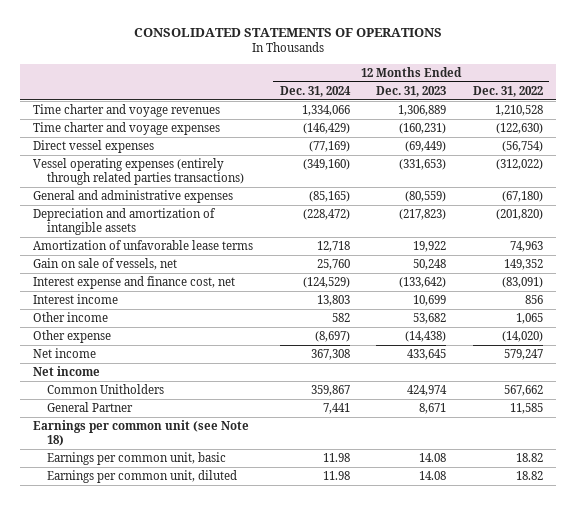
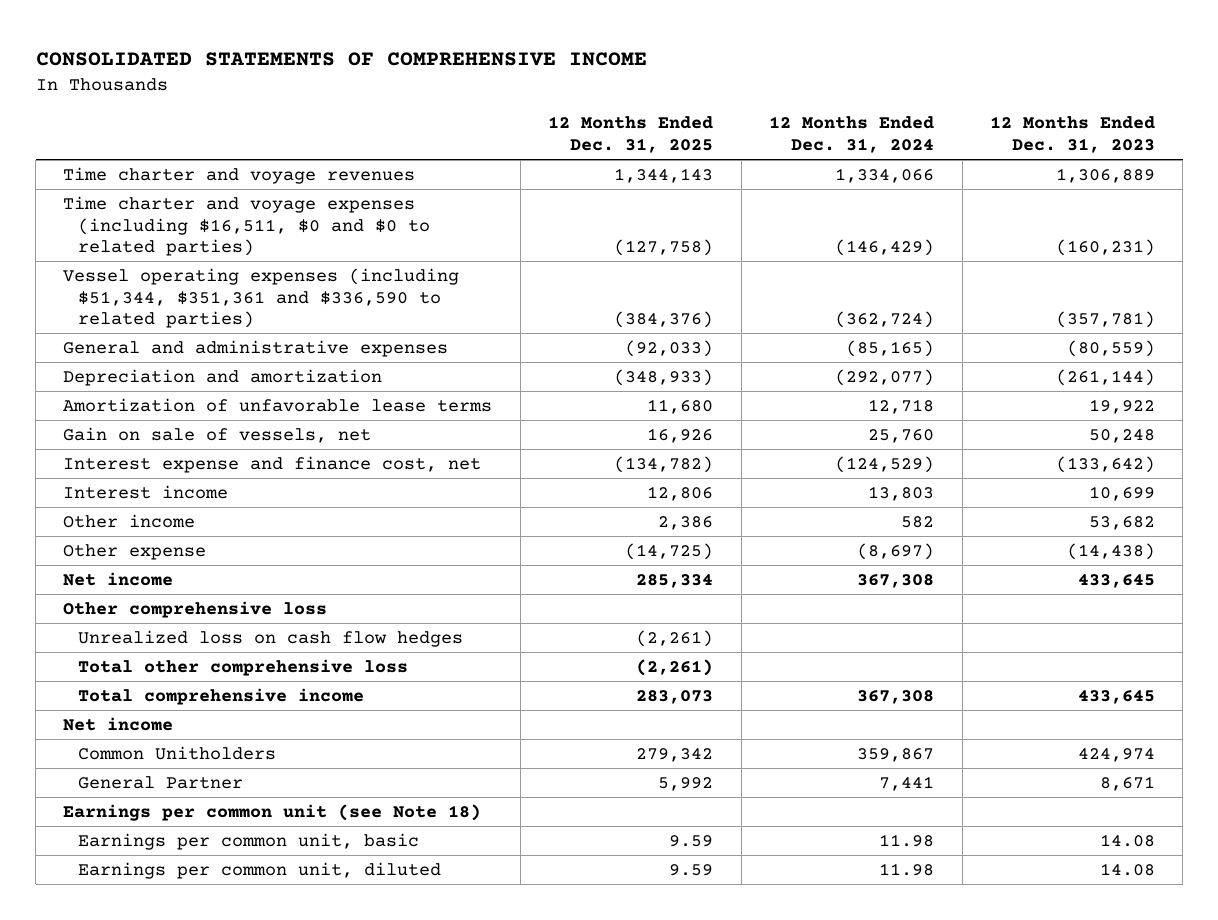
[133,28,442,38] CONSOLIDATED STATEMENTS OF OPERATIONS -> [35,51,647,66] CONSOLIDATED STATEMENTS OF COMPREHENSIVE INCOME
[472,85,543,97] Dec. 31, 2022 -> none
none -> [548,116,714,154] 12 Months Ended Dec. 31, 2025
[32,140,154,154] Direct vessel expenses -> none
[32,122,220,136] Time charter and voyage expenses -> [63,195,430,257] Time charter and voyage expenses (including $16,511, $0 and $0 to related parties)
[32,158,244,186] Vessel operating expenses (entirely through related parties transactions) -> [63,267,460,329] Vessel operating expenses (including $51,344, $351,361 and $336,590 to related parties)
[302,159,350,171] (349,160) -> [835,311,935,329] (362,724)
[399,159,447,171] (331,653) -> [1055,311,1155,329] (357,781)
[32,208,216,236] Depreciation and amortization of intangible assets -> [63,368,383,386] Depreciation and amortization
[302,209,350,221] (228,472) -> [835,368,935,386] (292,077)
[399,209,447,221] (217,823) -> [1055,368,1155,386] (261,144)
none -> [63,600,328,618] Other comprehensive loss
none -> [77,629,463,647] Unrealized loss on cash flow hedges
none -> [77,658,408,676] Total other comprehensive loss
none -> [77,687,364,705] Total comprehensive income

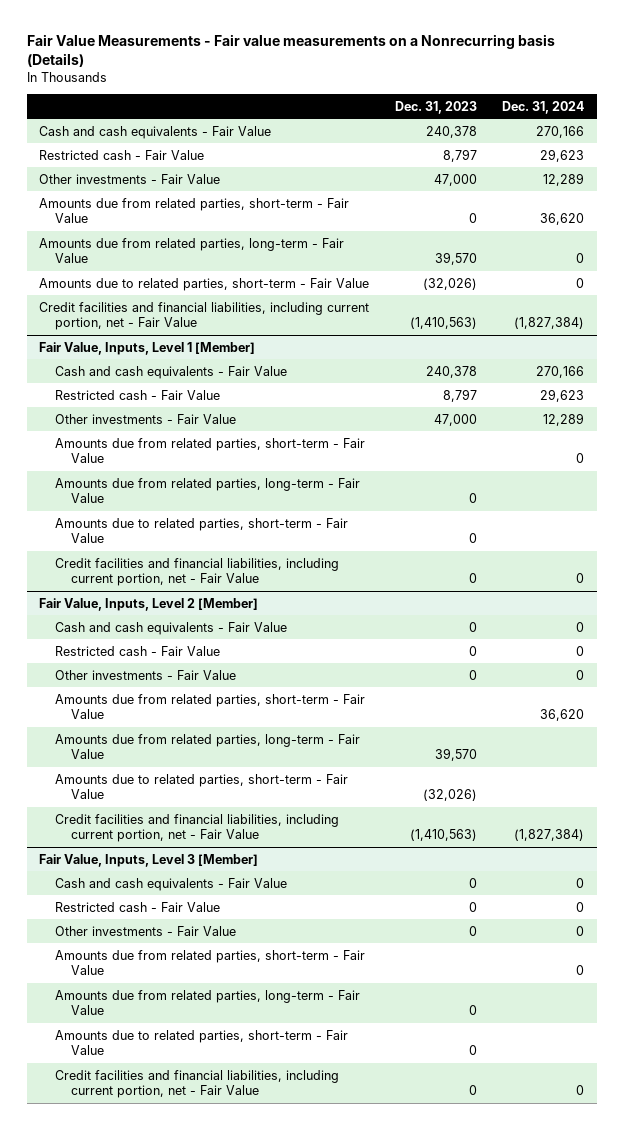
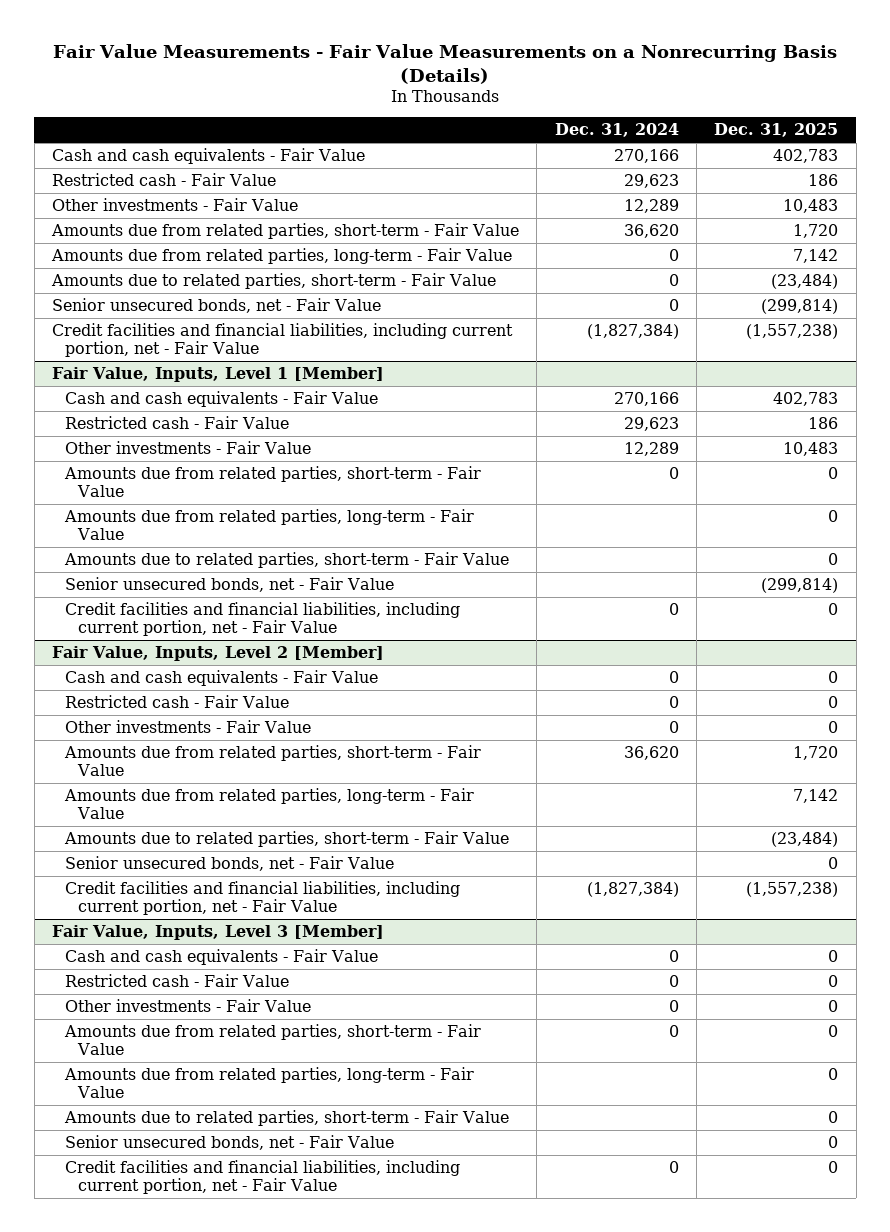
[26,33,555,68] Fair Value Measurements - Fair value measurements on a Nonrecurring basis (Details) -> [53,43,838,84] Fair Value Measurements - Fair Value Measurements on a Nonrecurring Basis (Details)
[394,100,477,114] Dec. 31, 2023 -> none
none -> [714,123,839,138] Dec. 31, 2025
none -> [51,297,381,313] Senior unsecured bonds, net - Fair Value
none -> [64,576,394,592] Senior unsecured bonds, net - Fair Value
none -> [64,855,394,871] Senior unsecured bonds, net - Fair Value
none -> [64,1134,394,1150] Senior unsecured bonds, net - Fair Value

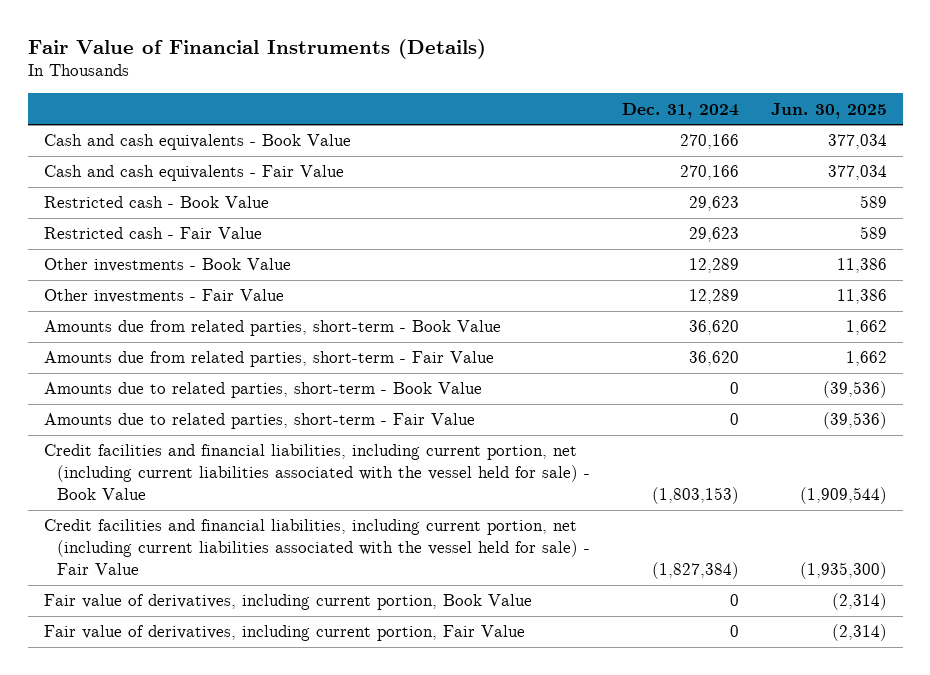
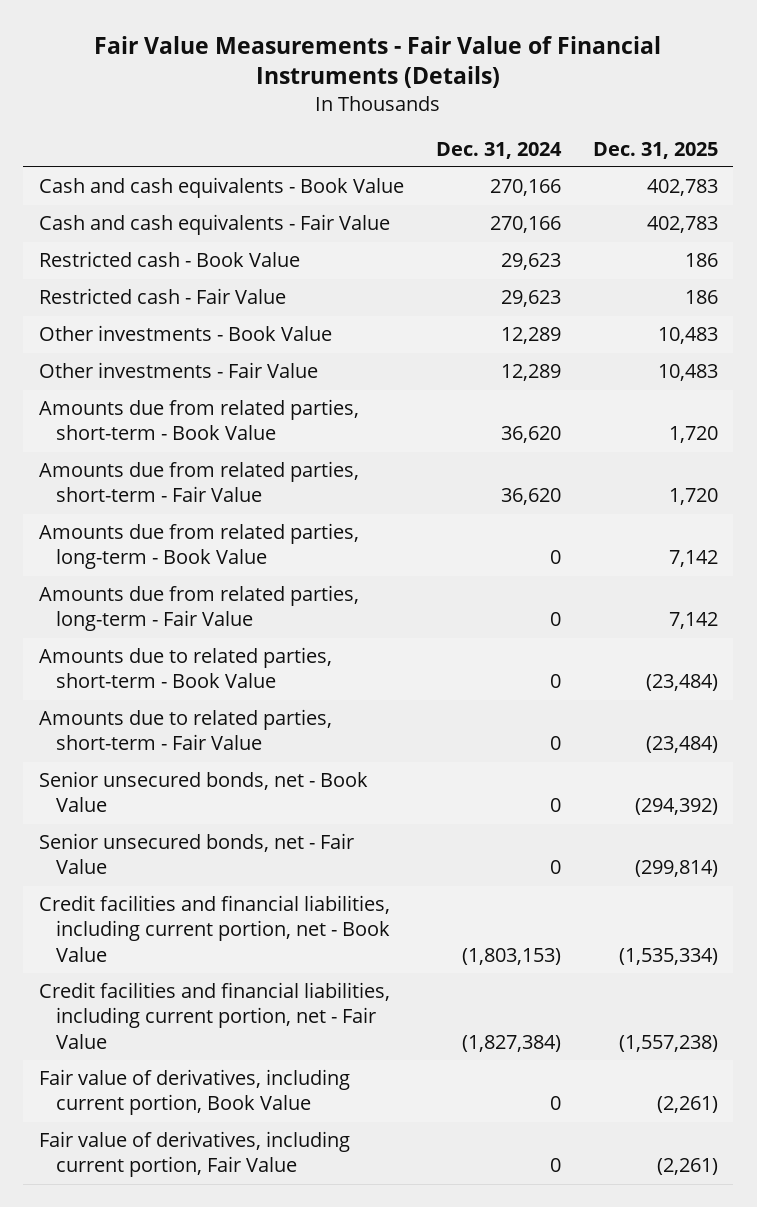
[27,38,486,59] Fair Value of Financial Instruments (Details) -> [94,35,662,89] Fair Value Measurements - Fair Value of Financial Instruments (Details)
[770,102,887,119] Jun. 30, 2025 -> none
none -> [592,141,718,159] Dec. 31, 2025
none -> [39,523,360,570] Amounts due from related parties, long-term - Book Value
none -> [39,585,360,632] Amounts due from related parties, long-term - Fair Value
none -> [39,771,369,813] Senior unsecured bonds, net - Book Value
none -> [39,833,355,875] Senior unsecured bonds, net - Fair Value
[43,444,590,500] Credit facilities and financial liabilities, including current portion, net (including current liabilities associated with the vessel held for sale) - Book Value -> [39,895,391,962] Credit facilities and financial liabilities, including current portion, net - Book Value
[43,519,590,575] Credit facilities and financial liabilities, including current portion, net (including current liabilities associated with the vessel held for sale) - Fair Value -> [39,982,391,1049] Credit facilities and financial liabilities, including current portion, net - Fair Value

